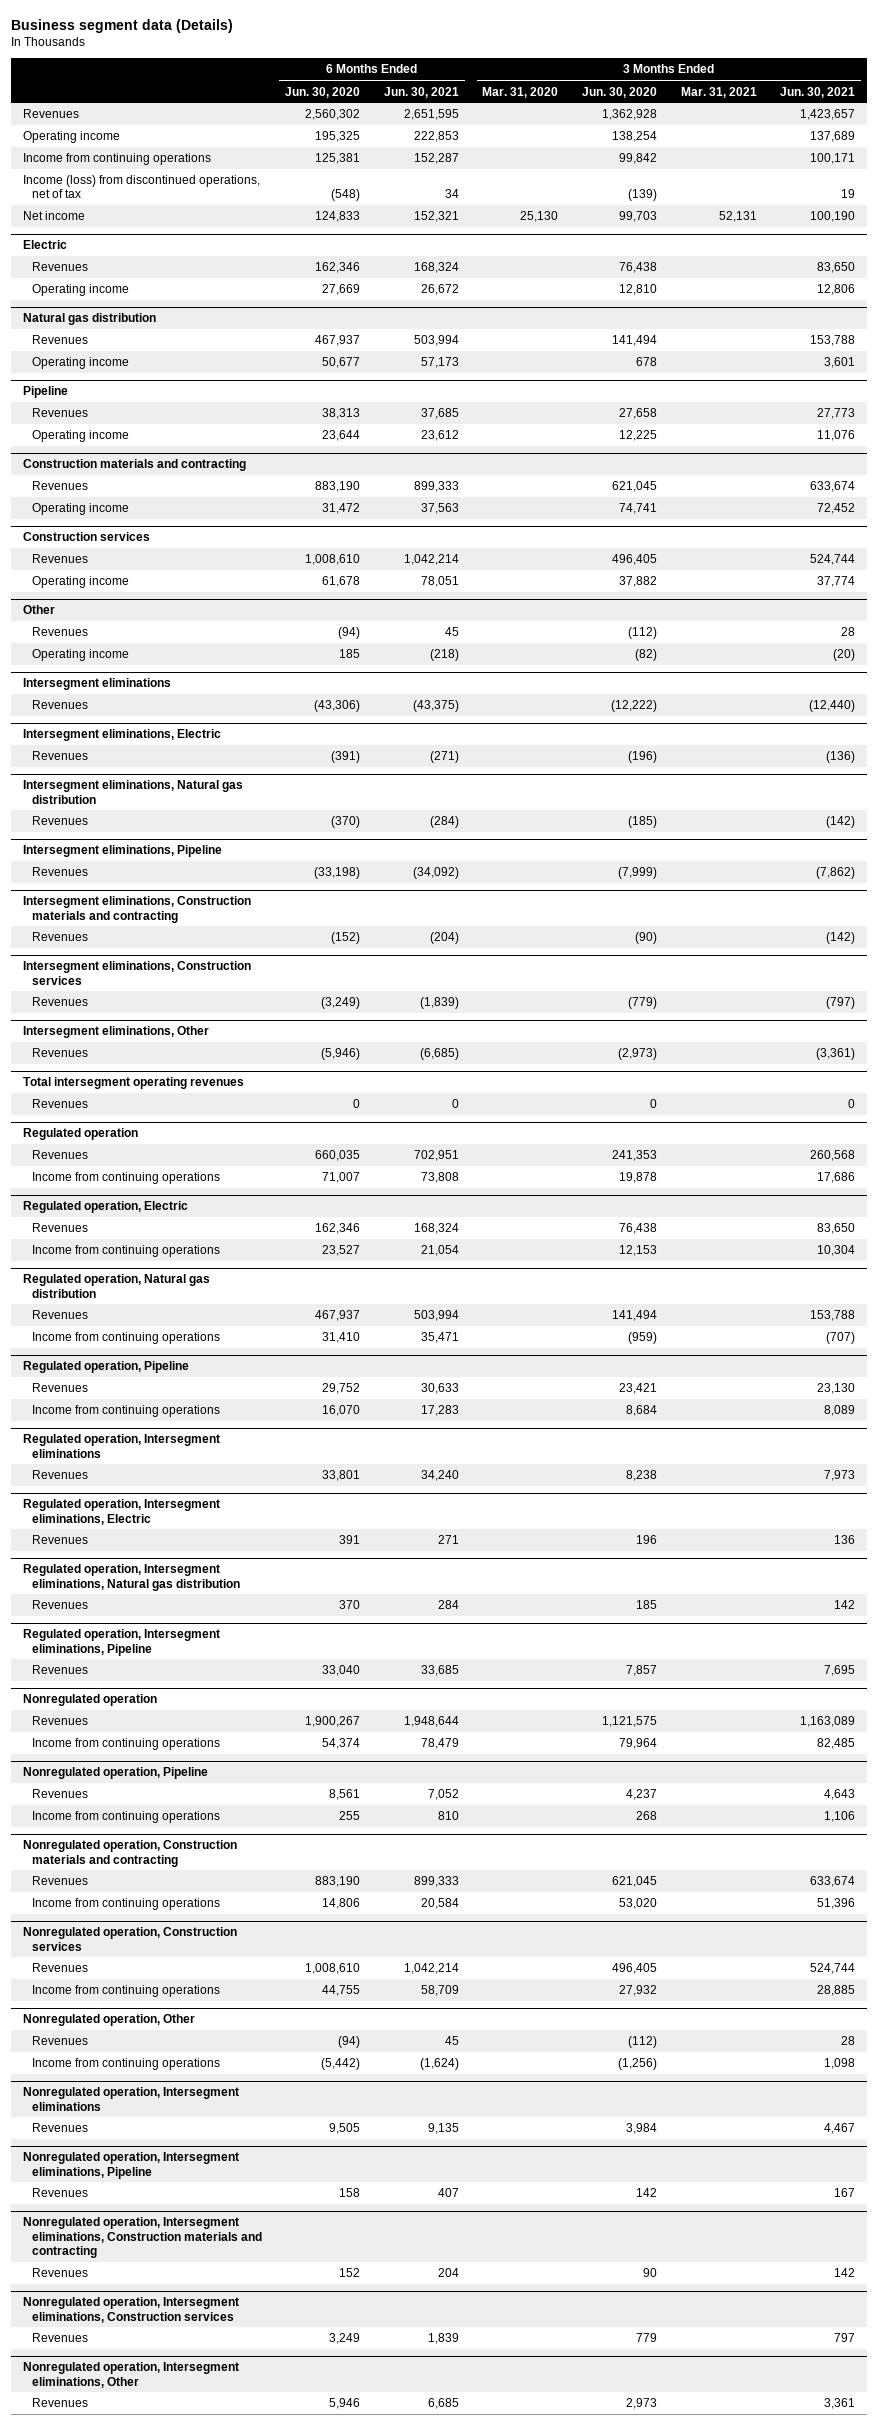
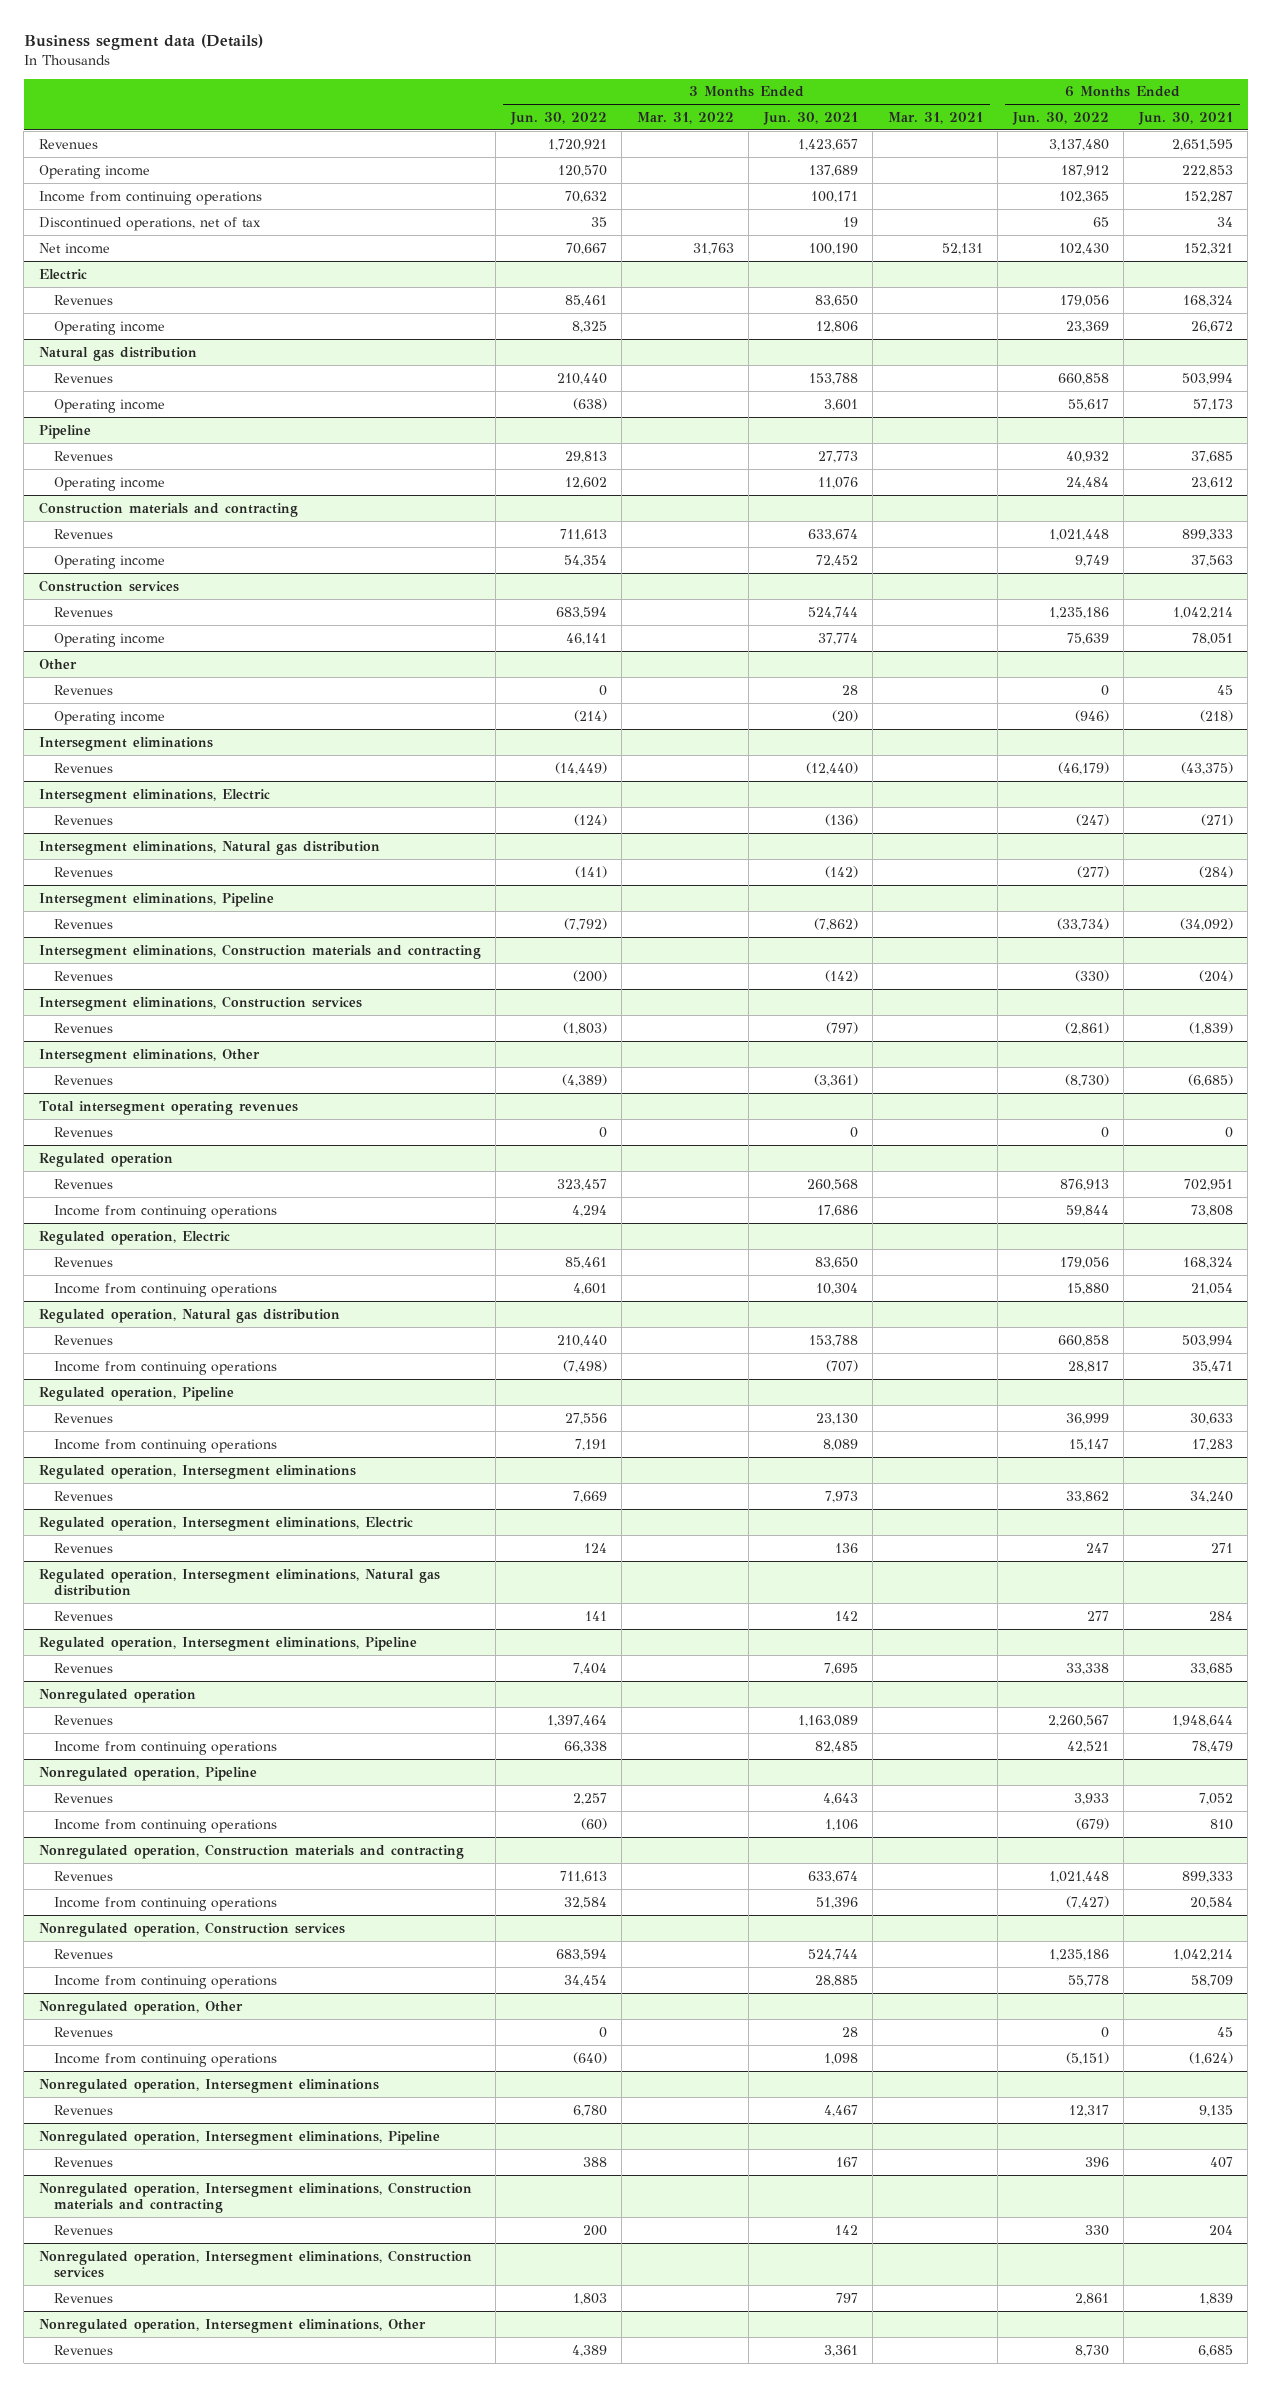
[285,86,361,98] Jun. 30, 2020 -> none
[482,86,559,98] Mar. 31, 2020 -> none
[582,86,658,98] Jun. 30, 2020 -> none
none -> [509,111,607,125] Jun. 30, 2022
none -> [636,111,734,124] Mar. 31, 2022
none -> [1011,111,1109,125] Jun. 30, 2022
[23,175,261,199] Income (loss) from discontinued operations, net of tax -> [38,216,261,231] Discontinued operations, net of tax

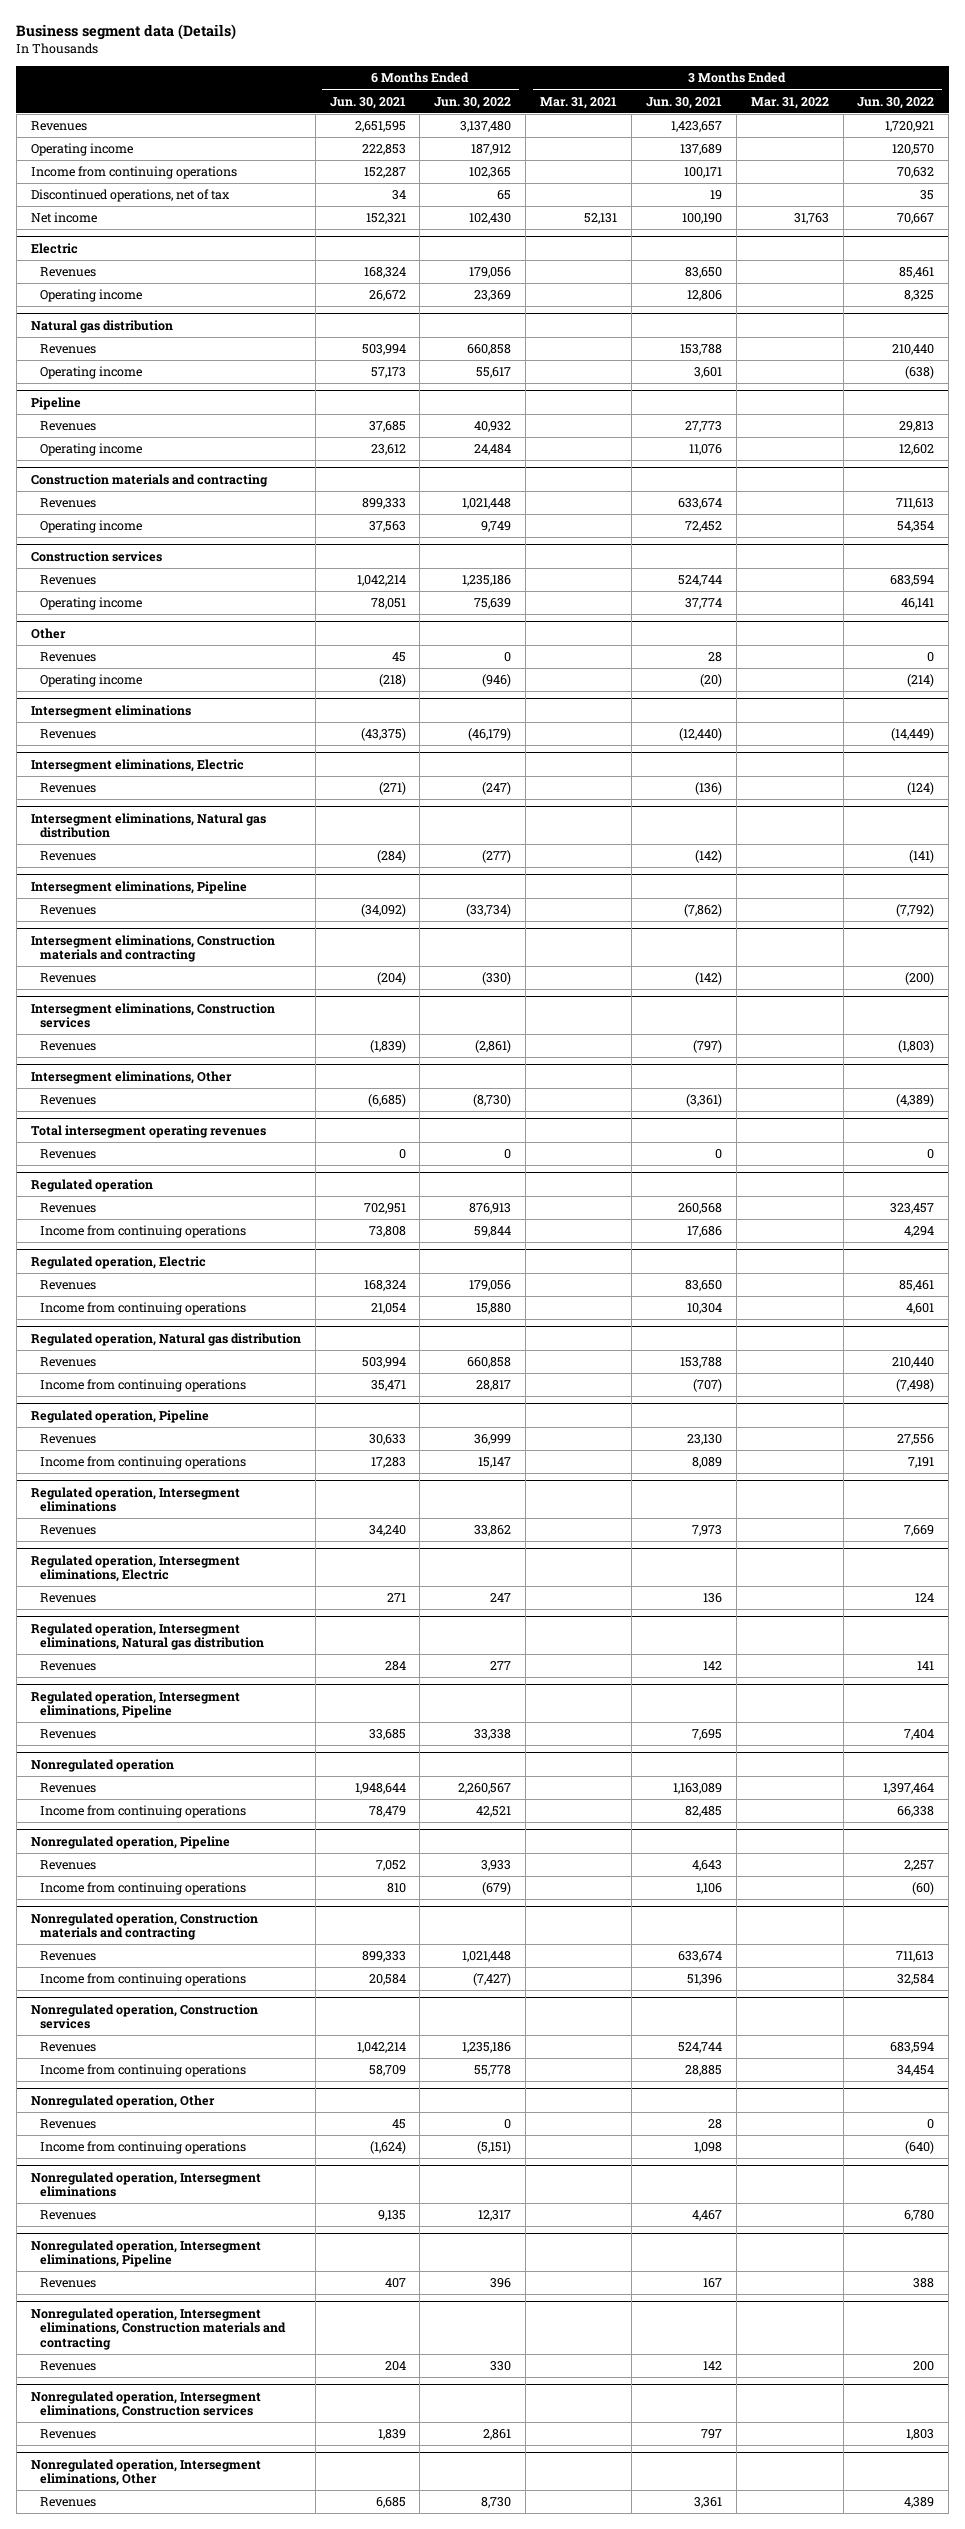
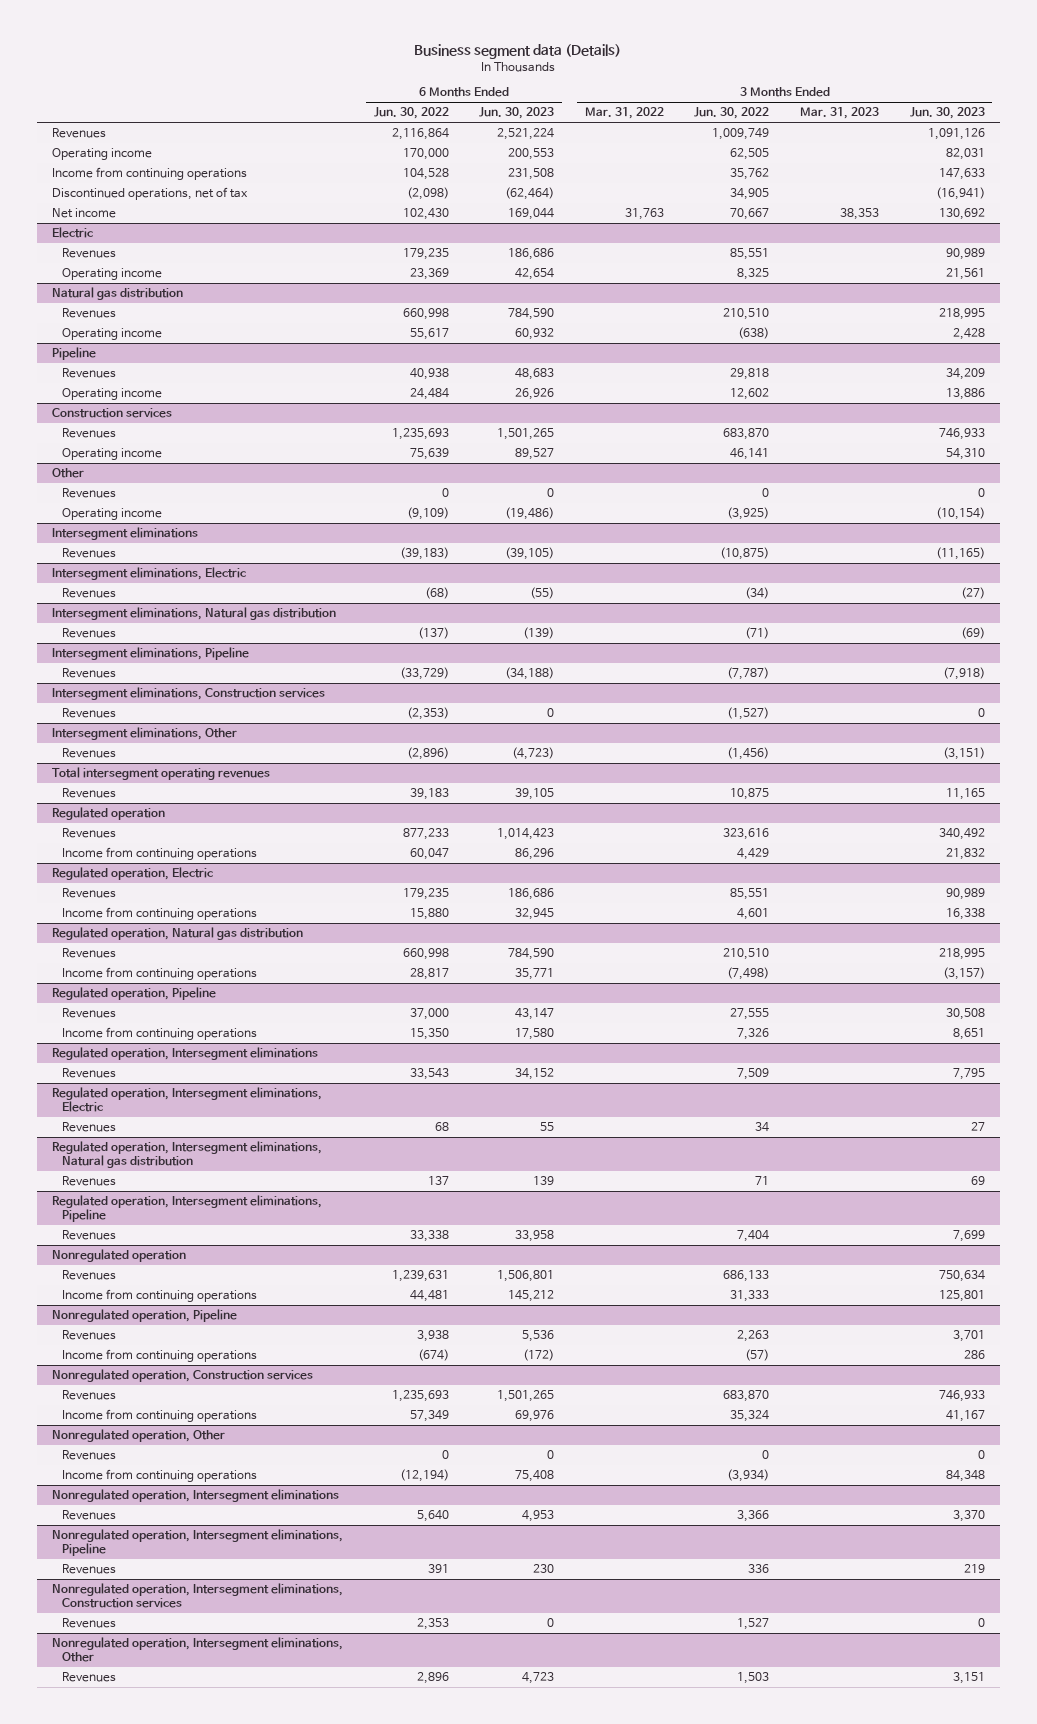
[329,96,406,109] Jun. 30, 2021 -> none
[540,96,618,109] Mar. 31, 2021 -> none
[645,96,722,109] Jun. 30, 2021 -> none
none -> [479,107,555,120] Jun. 30, 2023
none -> [799,107,879,120] Mar. 31, 2023
none -> [909,107,985,120] Jun. 30, 2023
[460,121,512,133] 3,137,480 -> [391,128,449,141] 2,116,864
[885,121,935,133] 1,720,921 -> [712,128,770,141] 1,009,749
[471,144,512,156] 187,912 -> [402,148,449,161] 170,000
[892,144,935,156] 120,570 -> [730,148,770,161] 62,505
[469,167,512,179] 102,365 -> [402,168,449,181] 104,528
[897,167,935,179] 70,632 -> [730,168,770,181] 35,762
[497,190,512,201] 65 -> [406,187,449,201] (2,098)
[920,190,935,201] 35 -> [730,188,770,201] 34,905
[469,267,512,279] 179,056 -> [402,248,449,261] 179,235
[899,267,935,279] 85,461 -> [730,248,770,261] 85,551
[467,344,512,356] 660,858 -> [402,308,449,321] 660,998
[892,344,935,356] 210,440 -> [723,308,770,321] 210,510
[474,421,512,433] 40,932 -> [409,368,449,381] 40,938
[899,421,935,433] 29,813 -> [730,368,770,381] 29,818
[30,473,268,487] Construction materials and contracting -> none
[40,498,97,509] Revenues -> none
[40,520,143,534] Operating income -> none
[462,575,512,587] 1,235,186 -> [391,428,449,441] 1,235,693
[890,575,935,587] 683,594 -> [723,428,770,441] 683,870
[482,674,512,688] (946) -> [406,507,449,521] (9,109)
[907,674,935,688] (214) -> [727,507,770,521] (3,925)
[468,728,512,742] (46,179) -> [399,547,449,561] (39,183)
[891,728,935,742] (14,449) -> [720,547,770,561] (10,875)
[482,782,512,796] (247) -> [424,587,449,600] (68)
[907,782,935,796] (124) -> [745,587,770,600] (34)
[482,850,512,864] (277) -> [417,627,449,640] (137)
[909,850,935,864] (141) -> [745,627,770,640] (71)
[30,934,275,963] Intersegment eliminations, Construction materials and contracting -> none
[40,973,97,984] Revenues -> none
[466,904,512,918] (33,734) -> [399,667,449,681] (33,729)
[896,904,935,918] (7,792) -> [727,667,770,681] (7,787)
[475,1040,512,1054] (2,861) -> [406,707,449,721] (2,353)
[898,1040,935,1054] (1,803) -> [727,707,770,721] (1,527)
[473,1094,512,1108] (8,730) -> [406,747,449,761] (2,896)
[896,1094,935,1108] (4,389) -> [727,747,770,761] (1,456)
[504,1149,512,1160] 0 -> [409,788,449,801] 39,183
[927,1149,935,1160] 0 -> [730,788,770,801] 10,875
[469,1203,512,1215] 876,913 -> [402,828,449,841] 877,233
[890,1203,935,1215] 323,457 -> [723,828,770,841] 323,616
[474,1226,512,1238] 59,844 -> [409,848,449,861] 60,047
[904,1226,935,1238] 4,294 -> [737,848,770,861] 4,429
[469,1280,512,1292] 179,056 -> [402,888,449,901] 179,235
[899,1280,935,1292] 85,461 -> [730,888,770,901] 85,551
[467,1357,512,1369] 660,858 -> [402,948,449,961] 660,998
[892,1357,935,1369] 210,440 -> [723,948,770,961] 210,510
[474,1434,512,1446] 36,999 -> [409,1008,449,1021] 37,000
[897,1434,935,1446] 27,556 -> [730,1008,770,1021] 27,555
[478,1457,512,1469] 15,147 -> [409,1028,449,1041] 15,350
[908,1457,935,1469] 7,191 -> [737,1028,770,1041] 7,326
[474,1525,512,1537] 33,862 -> [409,1068,449,1081] 33,543
[904,1525,935,1537] 7,669 -> [737,1068,770,1081] 7,509
[490,1593,512,1603] 247 -> [434,1122,449,1132] 68
[915,1593,935,1603] 124 -> [755,1122,770,1133] 34
[490,1661,512,1671] 277 -> [427,1176,449,1186] 137
[917,1661,935,1671] 141 -> [755,1176,770,1186] 71
[458,1783,512,1795] 2,260,567 -> [391,1270,449,1283] 1,239,631
[883,1783,935,1795] 1,397,464 -> [723,1270,770,1283] 686,133
[476,1806,512,1818] 42,521 -> [409,1290,449,1303] 44,481
[897,1806,935,1818] 66,338 -> [730,1290,770,1303] 31,333
[30,1912,258,1941] Nonregulated operation, Construction materials and contracting -> none
[40,1951,97,1962] Revenues -> none
[40,1973,247,1987] Income from continuing operations -> none
[481,1860,512,1872] 3,933 -> [416,1330,449,1343] 3,938
[904,1860,935,1872] 2,257 -> [737,1330,770,1343] 2,263
[482,1882,512,1896] (679) -> [417,1349,449,1362] (674)
[912,1882,935,1896] (60) -> [745,1349,770,1362] (57)
[462,2042,512,2054] 1,235,186 -> [391,1390,449,1403] 1,235,693
[890,2042,935,2054] 683,594 -> [723,1390,770,1403] 683,870
[474,2065,512,2077] 55,778 -> [409,1410,449,1423] 57,349
[897,2065,935,2077] 34,454 -> [730,1410,770,1423] 35,324
[477,2141,512,2155] (5,151) -> [399,1469,449,1483] (12,194)
[905,2141,935,2155] (640) -> [727,1469,770,1483] (3,934)
[478,2210,512,2222] 12,317 -> [416,1510,449,1523] 5,640
[904,2210,935,2222] 6,780 -> [737,1510,770,1523] 3,366
[30,2307,287,2350] Nonregulated operation, Intersegment eliminations, Construction materials and contracting -> none
[40,2361,97,2372] Revenues -> none
[490,2278,512,2289] 396 -> [427,1564,449,1574] 391
[913,2278,935,2289] 388 -> [748,1564,770,1574] 336
[483,2429,512,2441] 2,861 -> [416,1618,449,1631] 2,353
[906,2429,935,2441] 1,803 -> [737,1618,770,1631] 1,527
[481,2497,512,2509] 8,730 -> [416,1672,449,1685] 2,896
[904,2497,935,2509] 4,389 -> [737,1672,770,1685] 1,503

